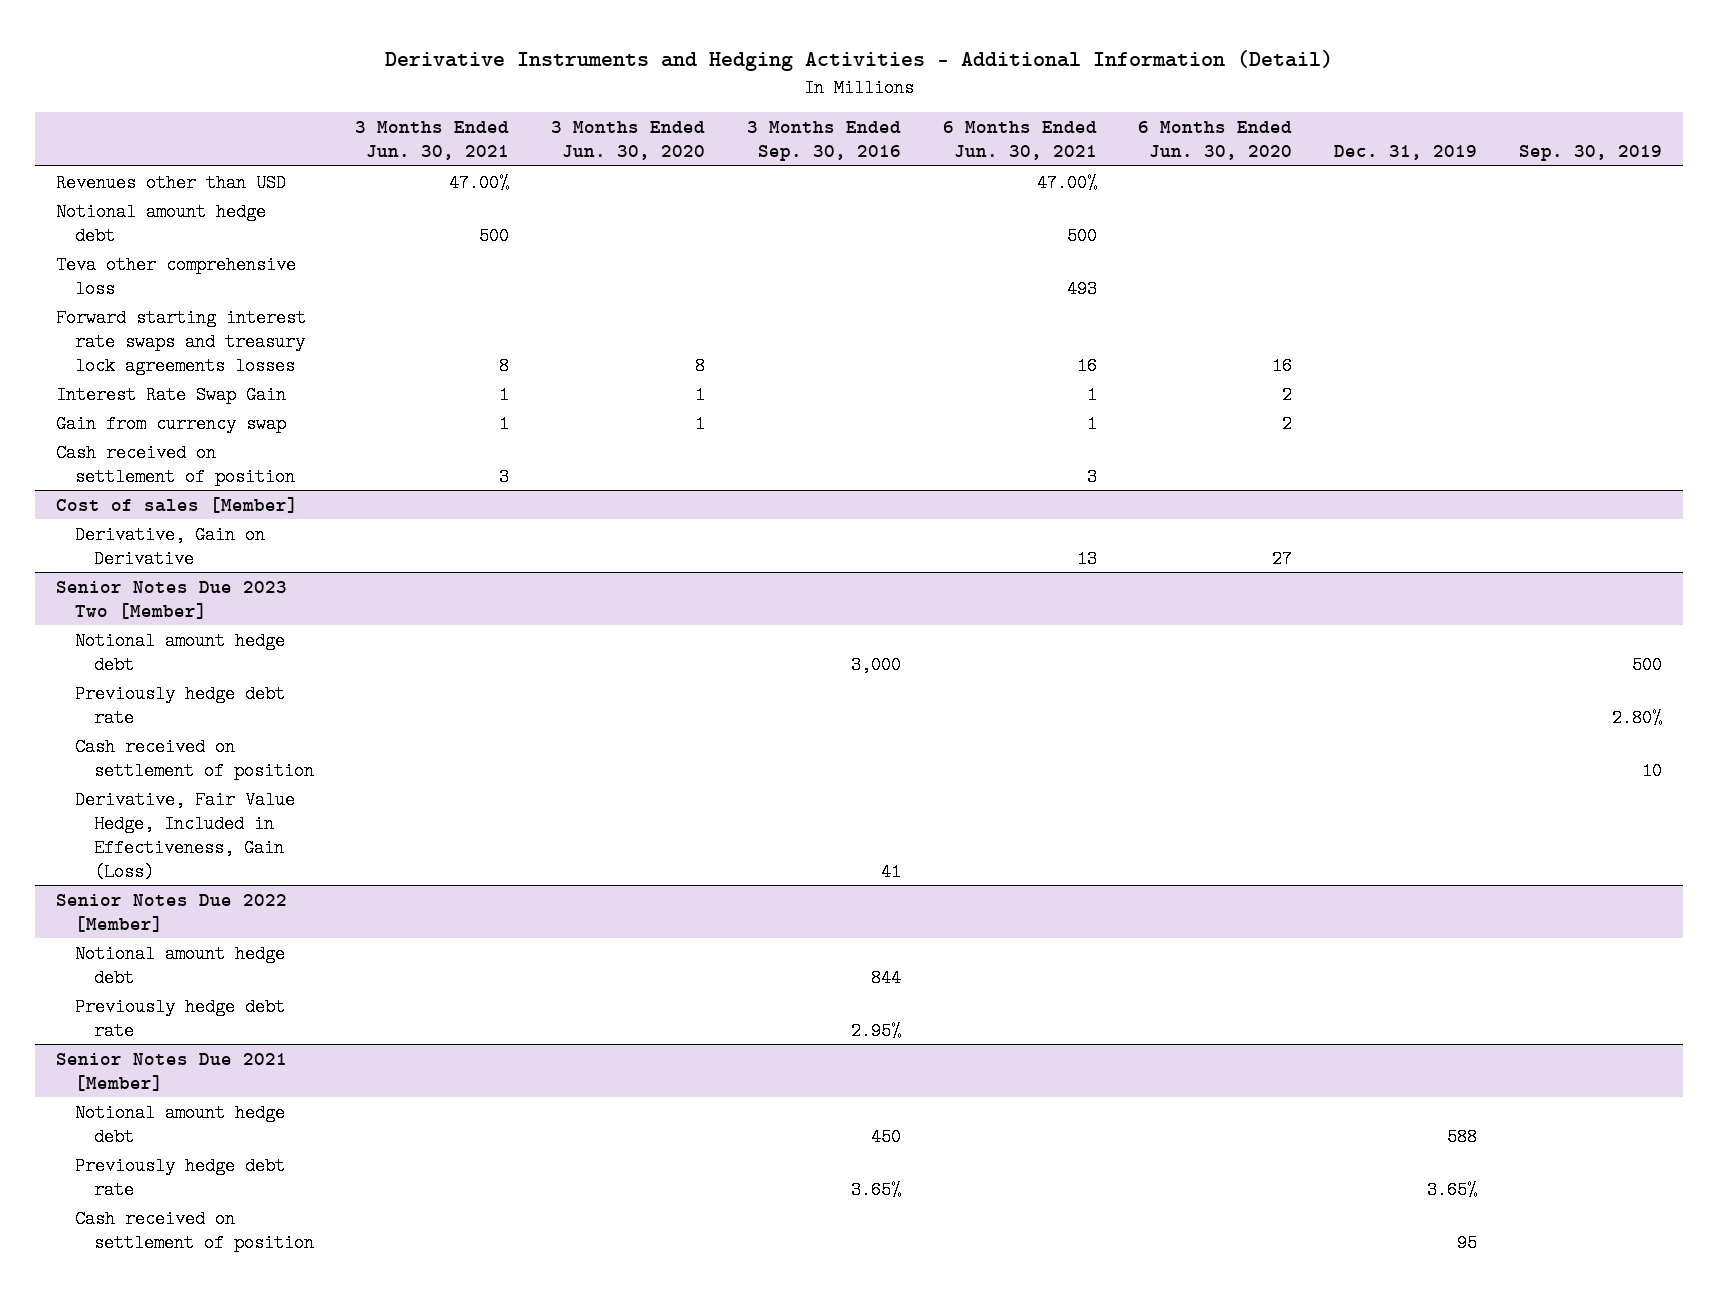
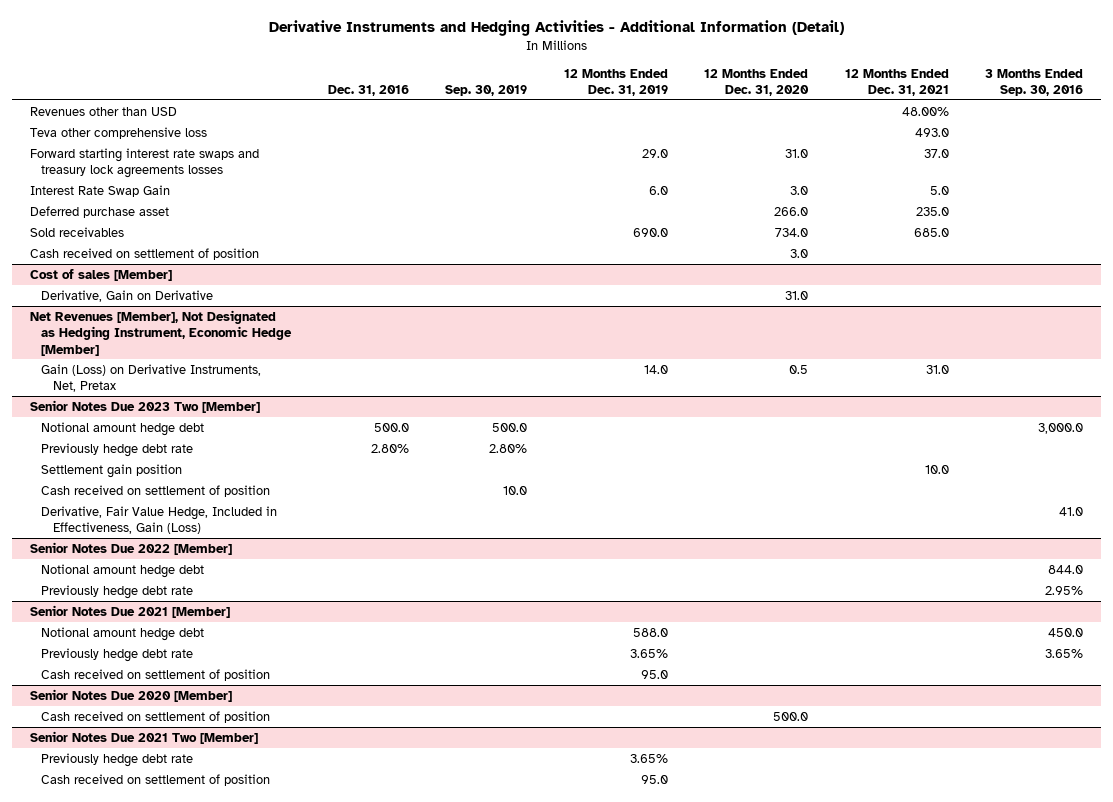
[355,121,510,160] 3 Months Ended Jun. 30, 2021 -> none
[551,121,706,160] 3 Months Ended Jun. 30, 2020 -> none
[942,121,1097,160] 6 Months Ended Jun. 30, 2021 -> none
[1138,121,1293,160] 6 Months Ended Jun. 30, 2020 -> none
[1334,144,1478,160] Dec. 31, 2019 -> none
none -> [327,84,409,96] Dec. 31, 2016
none -> [563,68,668,96] 12 Months Ended Dec. 31, 2019
none -> [704,68,810,96] 12 Months Ended Dec. 31, 2020
none -> [844,68,949,96] 12 Months Ended Dec. 31, 2021
[55,202,266,245] Notional amount hedge debt -> none
[55,414,286,433] Gain from currency swap -> none
none -> [30,205,170,218] Deferred purchase asset
none -> [30,226,125,237] Sold receivables
none -> [30,309,293,356] Net Revenues [Member], Not Designated as Hedging Instrument, Economic Hedge [Member]
none -> [41,363,262,393] Gain (Loss) on Derivative Instruments, Net, Pretax
[850,655,901,674] 3,000 -> [1038,422,1084,434] 3,000.0
[1631,655,1662,674] 500 -> [492,422,528,432] 500.0
none -> [41,463,183,478] Settlement gain position
[1641,761,1662,780] 10 -> [503,485,528,495] 10.0
[880,862,901,881] 41 -> [1059,506,1084,516] 41.0
[870,968,901,987] 844 -> [1048,564,1084,574] 844.0
[870,1127,901,1146] 450 -> [1048,627,1084,637] 450.0
none -> [30,688,233,702] Senior Notes Due 2020 [Member]
none -> [41,710,271,723] Cash received on settlement of position
none -> [30,730,259,744] Senior Notes Due 2021 Two [Member]
none -> [41,752,194,767] Previously hedge debt rate
none -> [41,773,271,786] Cash received on settlement of position

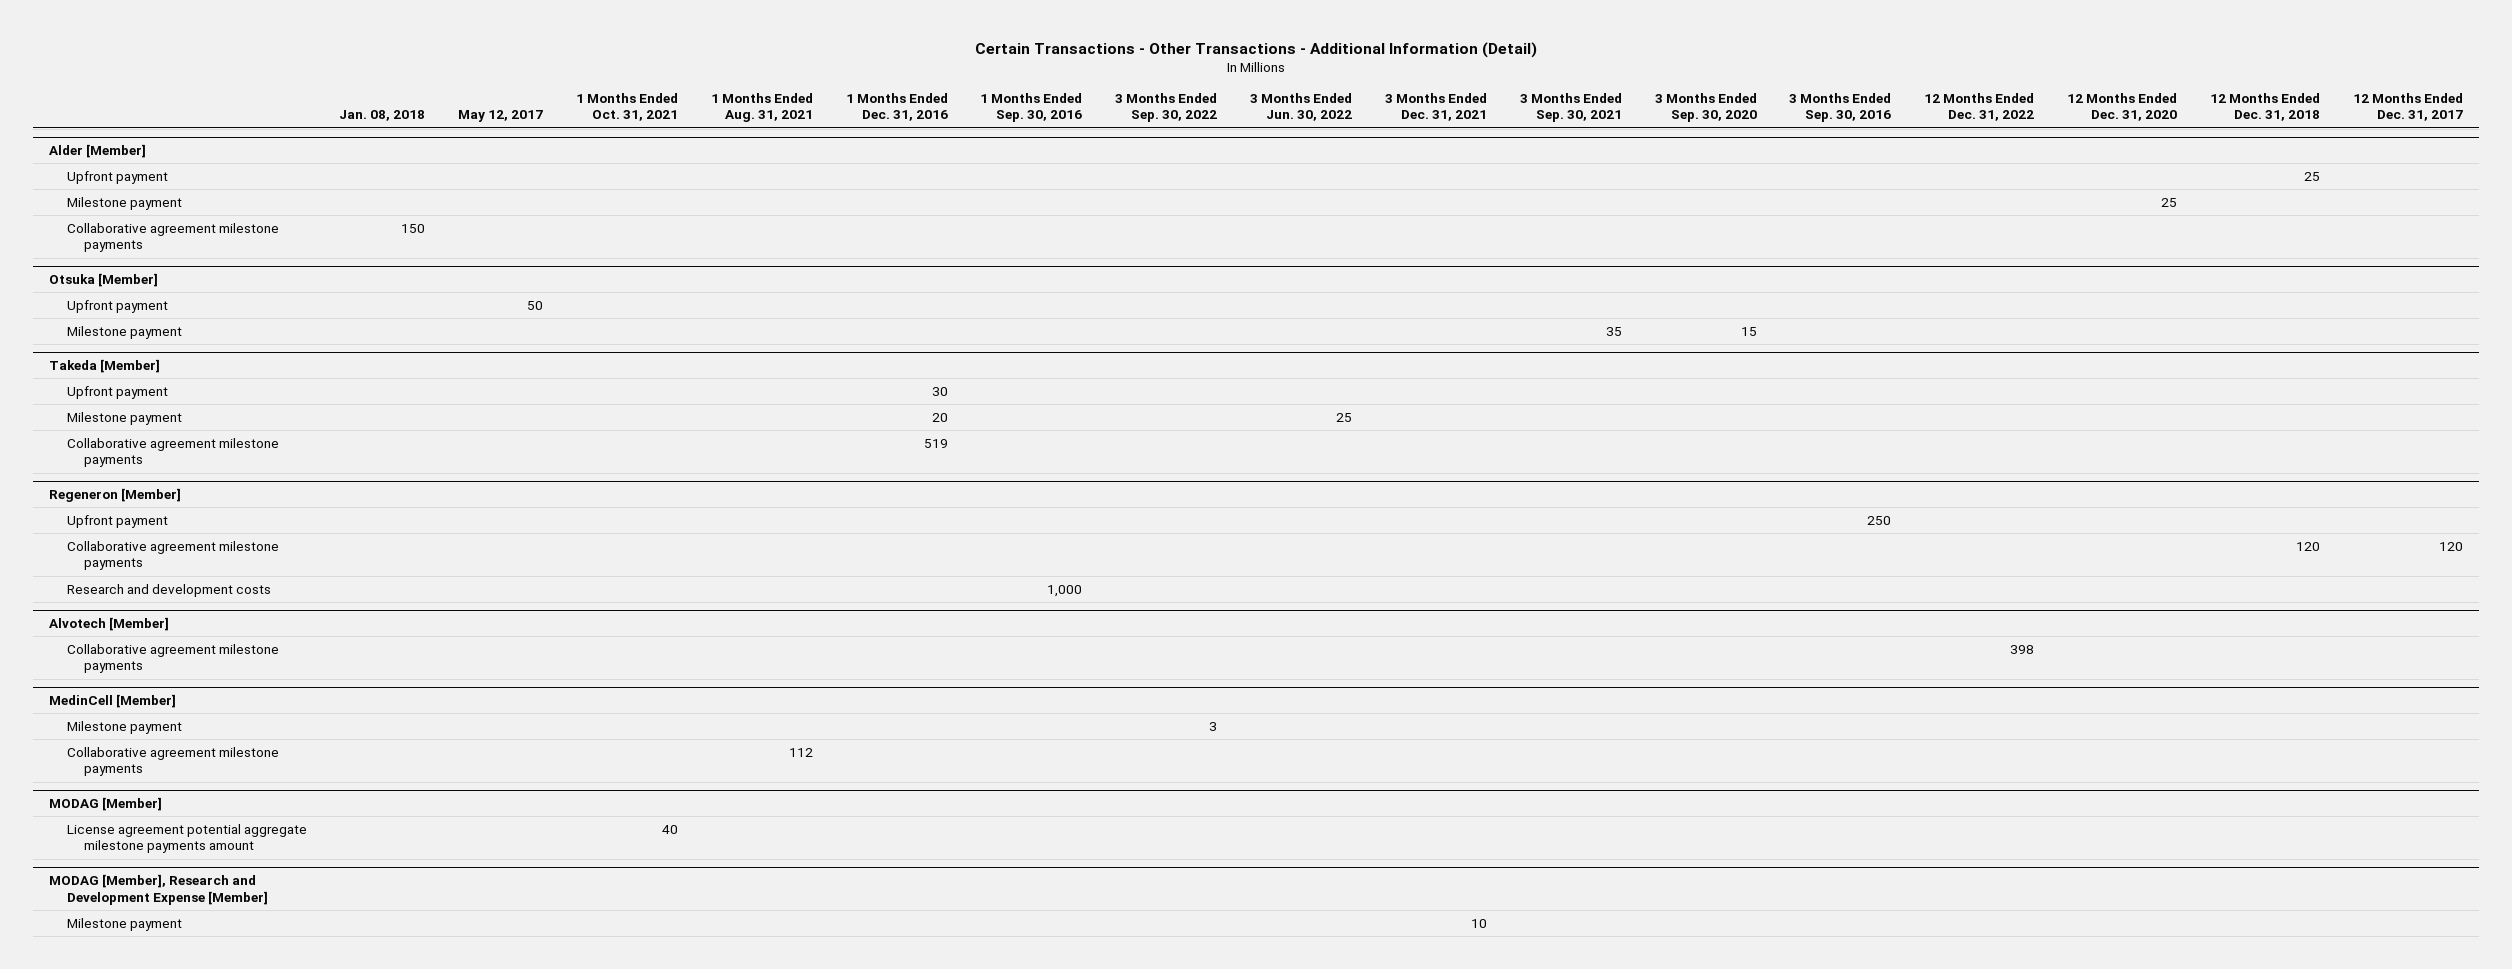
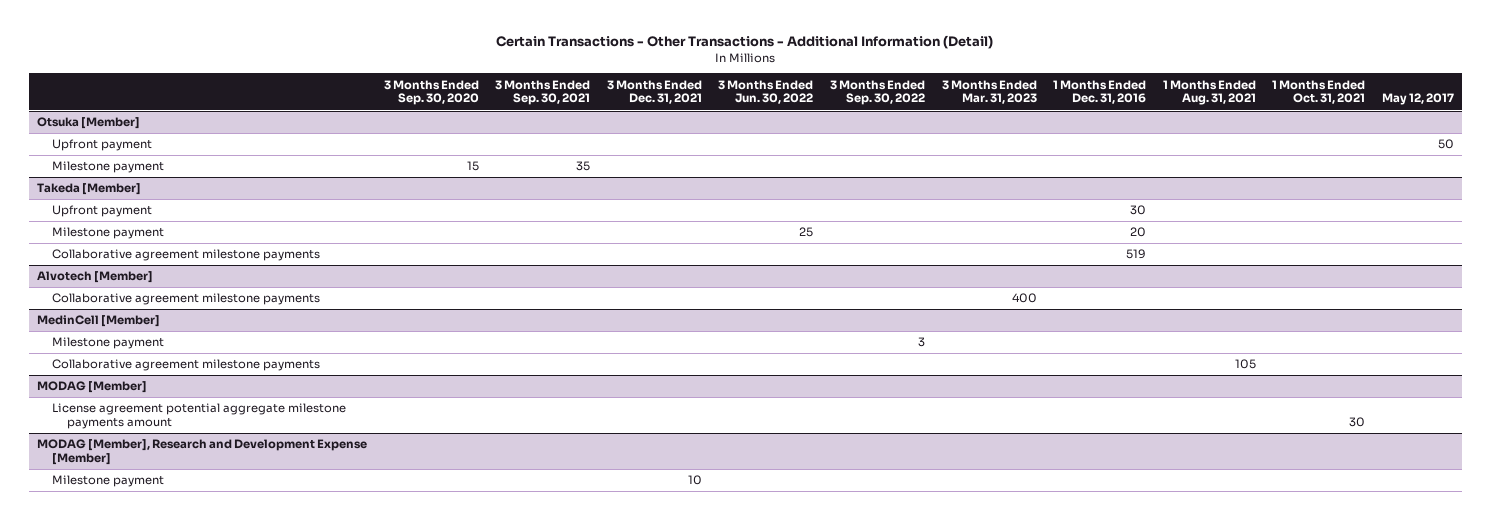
[339,110,426,122] Jan. 08, 2018 -> none
[980,92,1083,123] 1 Months Ended Sep. 30, 2016 -> none
[1789,92,1892,123] 3 Months Ended Sep. 30, 2016 -> none
[1924,92,2035,122] 12 Months Ended Dec. 31, 2022 -> none
[2066,92,2177,122] 12 Months Ended Dec. 31, 2020 -> none
[2209,92,2320,122] 12 Months Ended Dec. 31, 2018 -> none
[2352,92,2463,122] 12 Months Ended Dec. 31, 2017 -> none
none -> [941,79,1037,105] 3 Months Ended Mar. 31, 2023
[49,144,147,159] Alder [Member] -> none
[66,170,168,184] Upfront payment -> none
[66,196,182,210] Milestone payment -> none
[66,222,279,253] Collaborative agreement milestone payments -> none
[49,488,182,503] Regeneron [Member] -> none
[66,514,168,528] Upfront payment -> none
[66,540,279,571] Collaborative agreement milestone payments -> none
[66,583,271,597] Research and development costs -> none
[788,747,813,757] 112 -> [1234,359,1256,370] 105
[661,824,678,834] 40 -> [1349,417,1366,428] 30

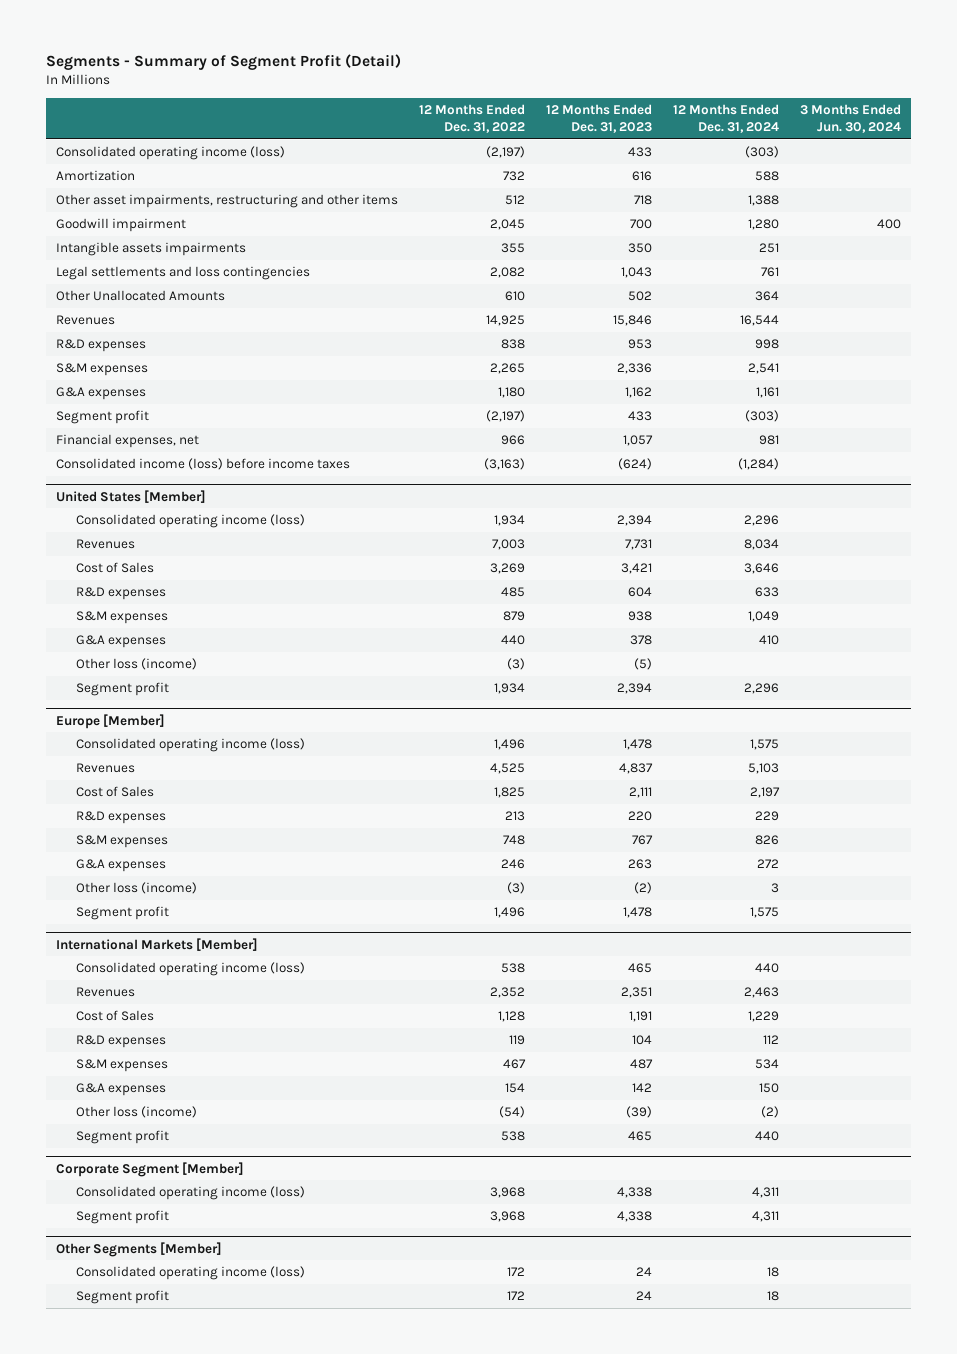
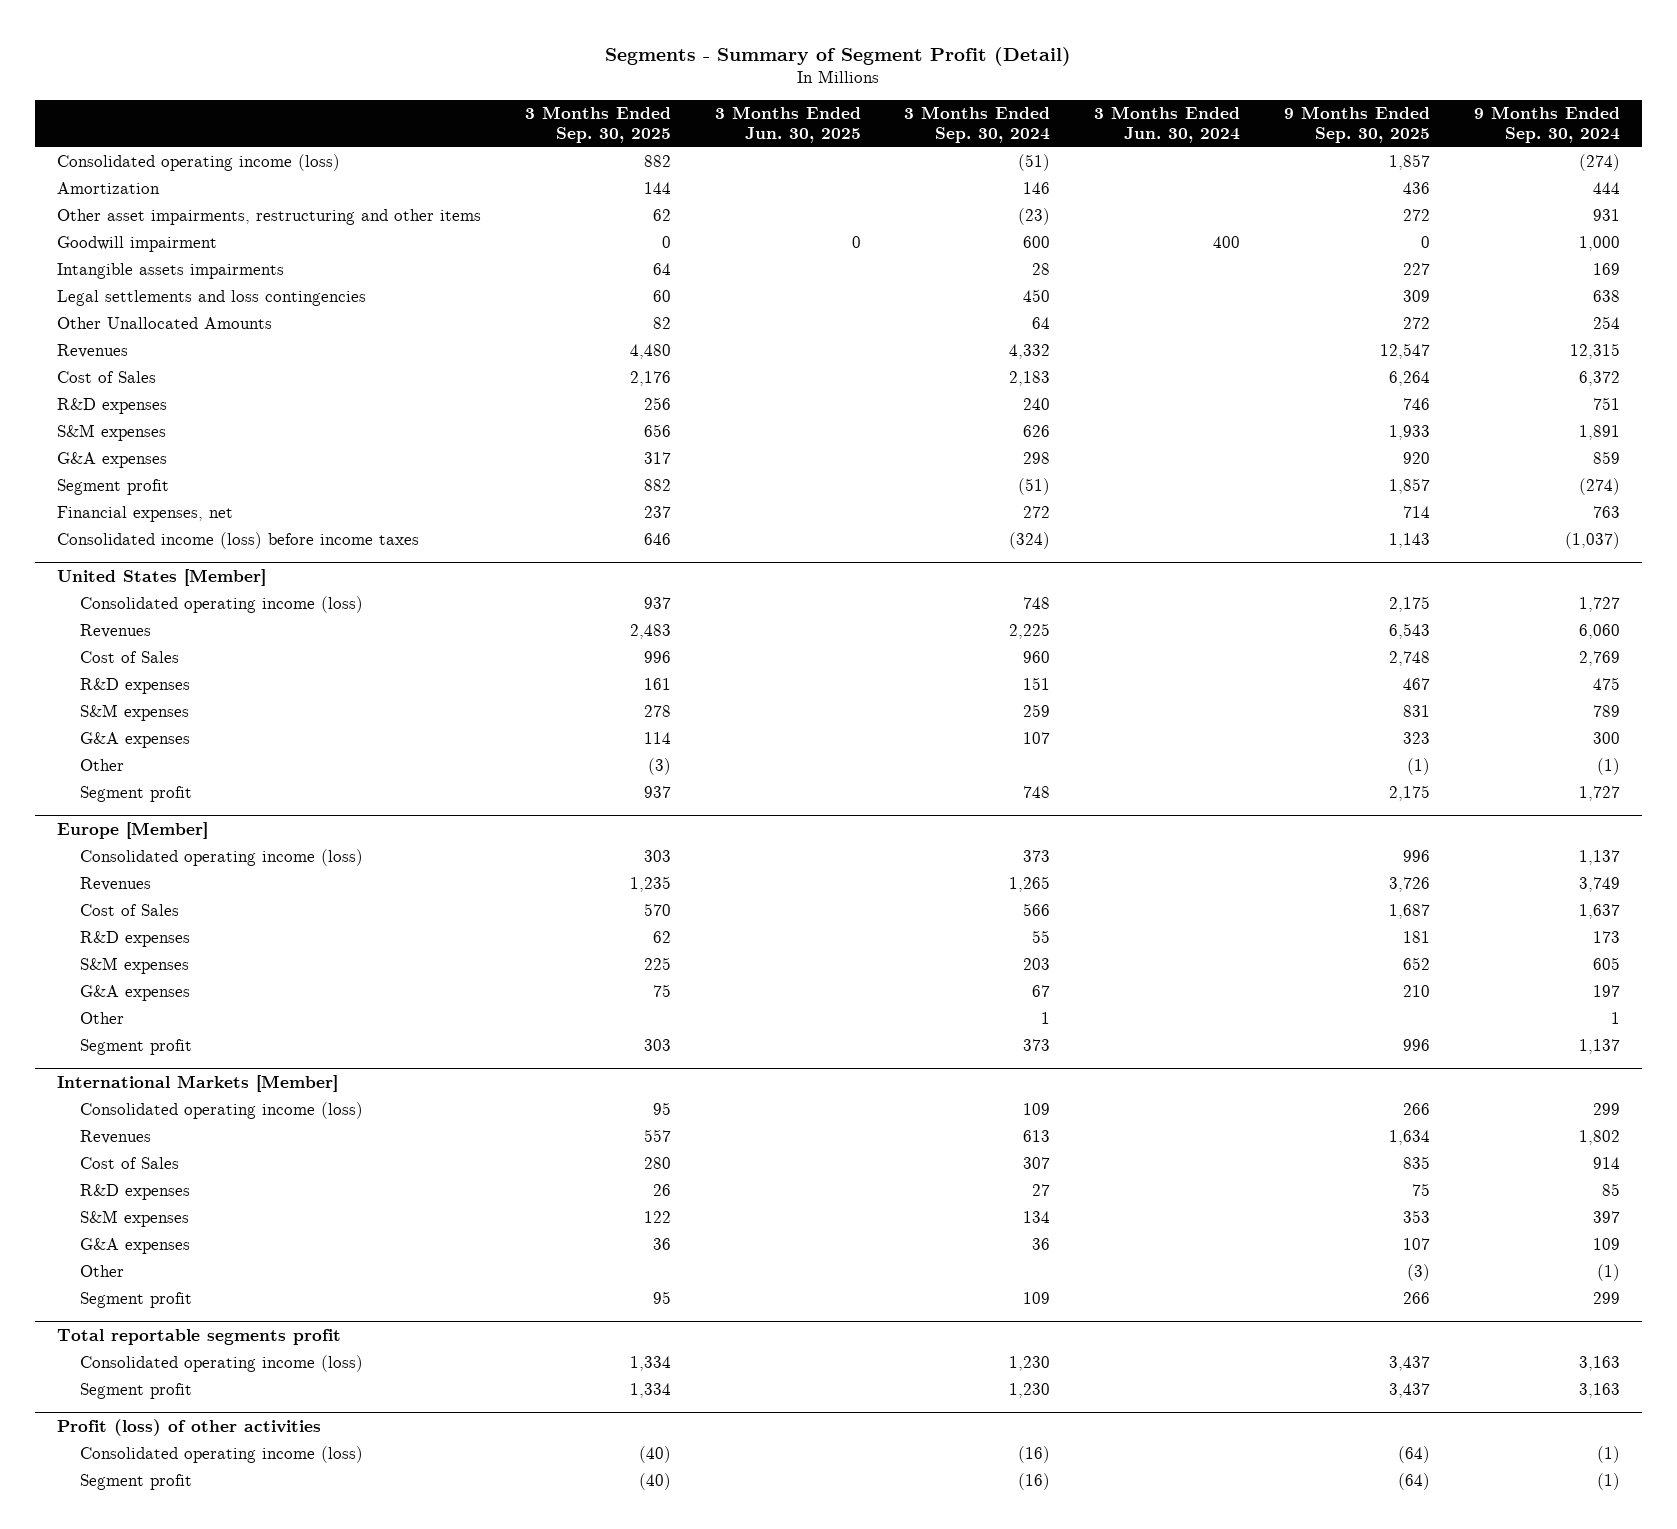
[419,103,526,134] 12 Months Ended Dec. 31, 2022 -> none
[545,103,652,134] 12 Months Ended Dec. 31, 2023 -> none
[672,103,779,134] 12 Months Ended Dec. 31, 2024 -> none
none -> [524,105,671,143] 3 Months Ended Sep. 30, 2025
none -> [714,105,861,143] 3 Months Ended Jun. 30, 2025
none -> [904,105,1051,143] 3 Months Ended Sep. 30, 2024
none -> [1284,105,1431,143] 9 Months Ended Sep. 30, 2025
none -> [1473,105,1620,143] 9 Months Ended Sep. 30, 2024
none -> [57,371,157,384] Cost of Sales
[75,658,197,671] Other loss (income) -> [80,759,125,772] Other
[75,882,197,895] Other loss (income) -> [80,1012,125,1025] Other
[75,1106,197,1119] Other loss (income) -> [80,1265,125,1278] Other
[56,1161,245,1177] Corporate Segment [Member] -> [57,1329,342,1346] Total reportable segments profit
[56,1241,223,1257] Other Segments [Member] -> [57,1419,322,1437] Profit (loss) of other activities

